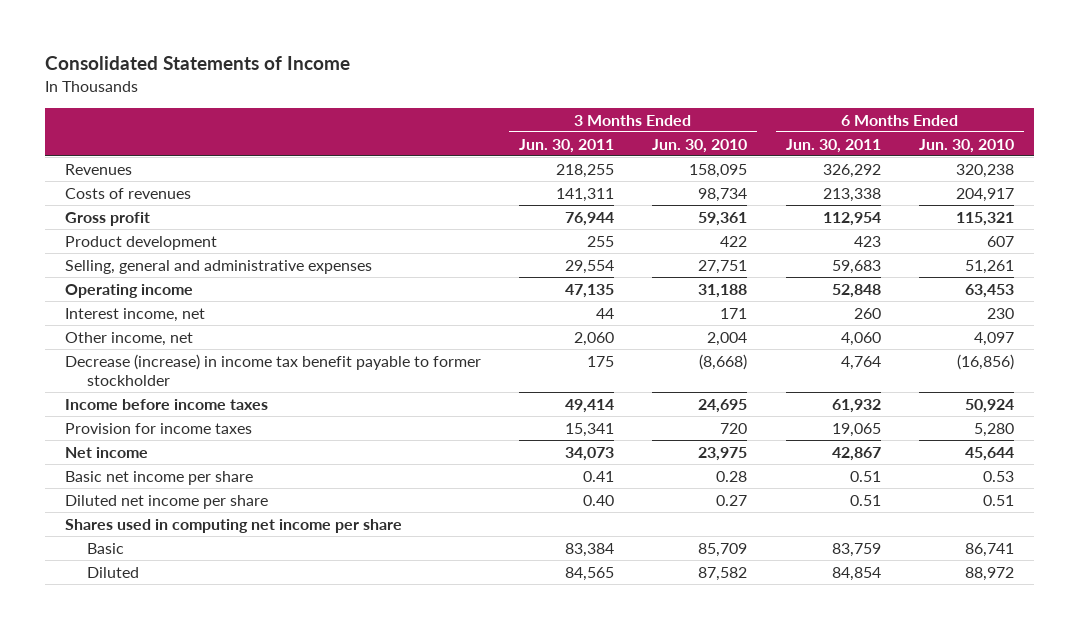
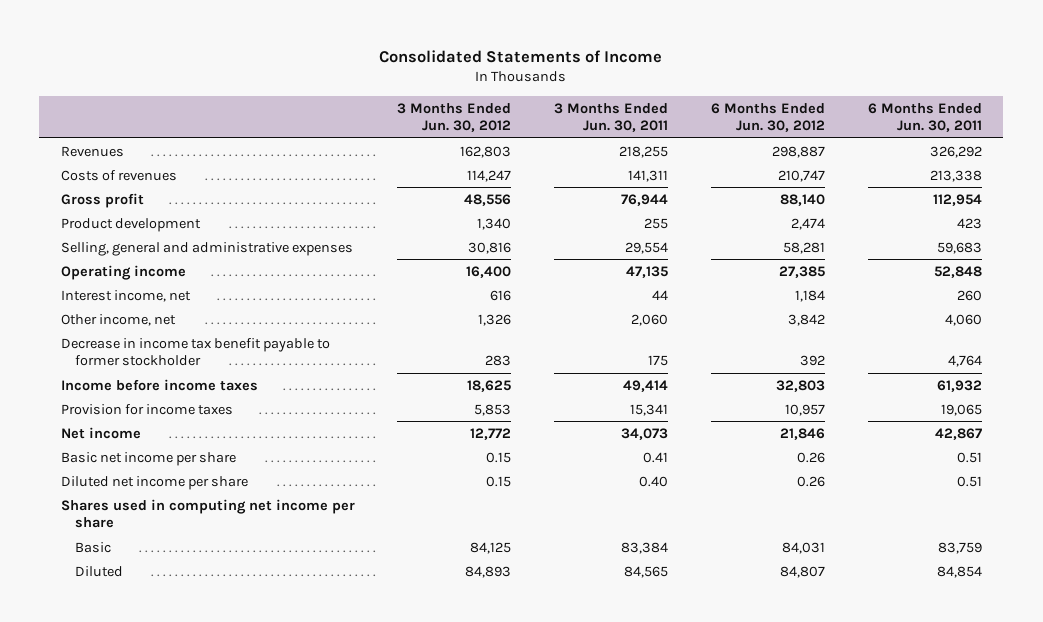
[652,138,748,153] Jun. 30, 2010 -> none
[919,138,1015,153] Jun. 30, 2010 -> none
none -> [397,102,512,133] 3 Months Ended Jun. 30, 2012
none -> [711,102,826,133] 6 Months Ended Jun. 30, 2012
[64,353,481,387] Decrease (increase) in income tax benefit payable to former stockholder -> [60,337,330,367] Decrease in income tax benefit payable to former stockholder

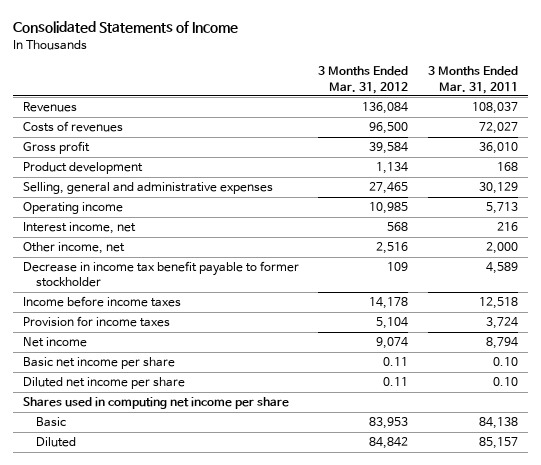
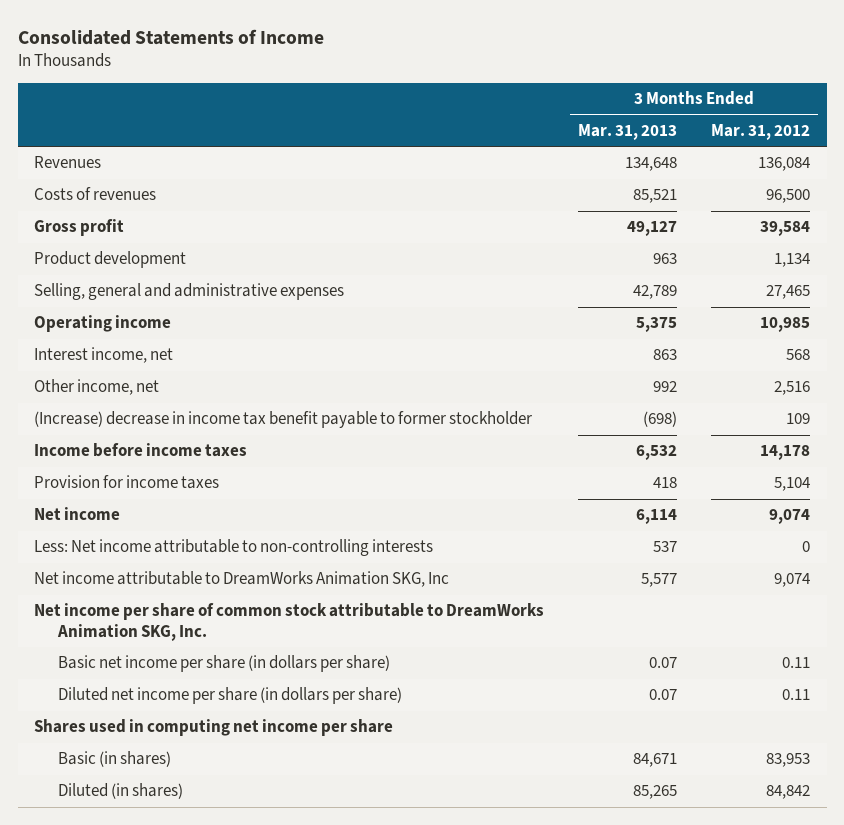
[427,66,518,94] 3 Months Ended Mar. 31, 2011 -> none
none -> [578,124,678,141] Mar. 31, 2013
[23,261,300,288] Decrease in income tax benefit payable to former stockholder -> [34,411,533,429] (Increase) decrease in income tax benefit payable to former stockholder
none -> [34,539,434,557] Less: Net income attributable to non-controlling interests
none -> [34,571,450,588] Net income attributable to DreamWorks Animation SKG, Inc
none -> [34,603,545,641] Net income per share of common stock attributable to DreamWorks Animation SKG, Inc.
[23,357,176,370] Basic net income per share -> [57,655,390,673] Basic net income per share (in dollars per share)
[23,377,186,390] Diluted net income per share -> [57,687,402,705] Diluted net income per share (in dollars per share)
[35,417,66,428] Basic -> [57,751,171,768] Basic (in shares)
[35,437,76,448] Diluted -> [57,783,183,800] Diluted (in shares)

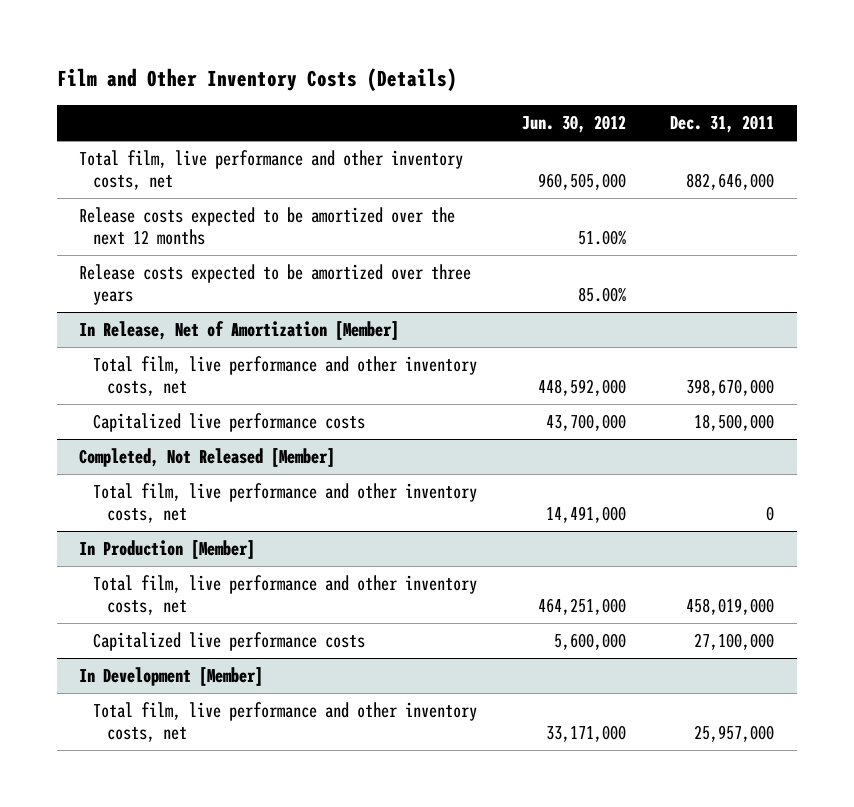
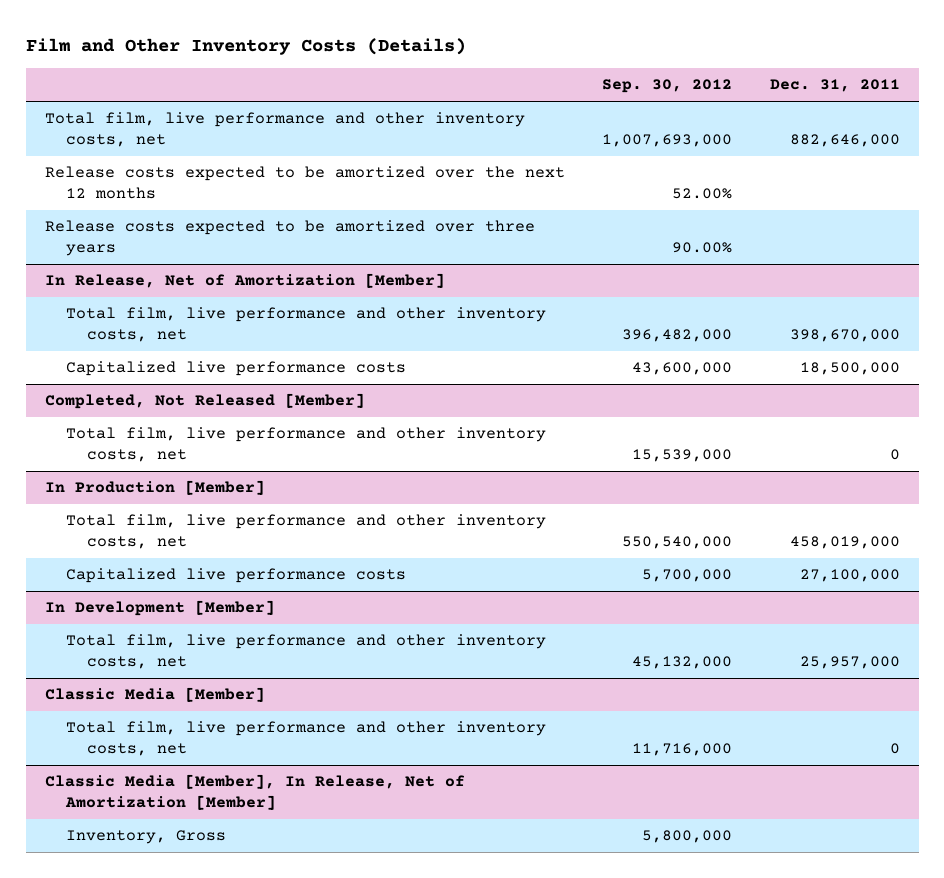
[521,115,626,134] Jun. 30, 2012 -> none
none -> [602,79,733,94] Sep. 30, 2012
none -> [44,687,265,703] Classic Media [Member]
none -> [65,721,546,757] Total film, live performance and other inventory costs, net
none -> [44,774,465,811] Classic Media [Member], In Release, Net of Amortization [Member]
none -> [65,830,226,845] Inventory, Gross

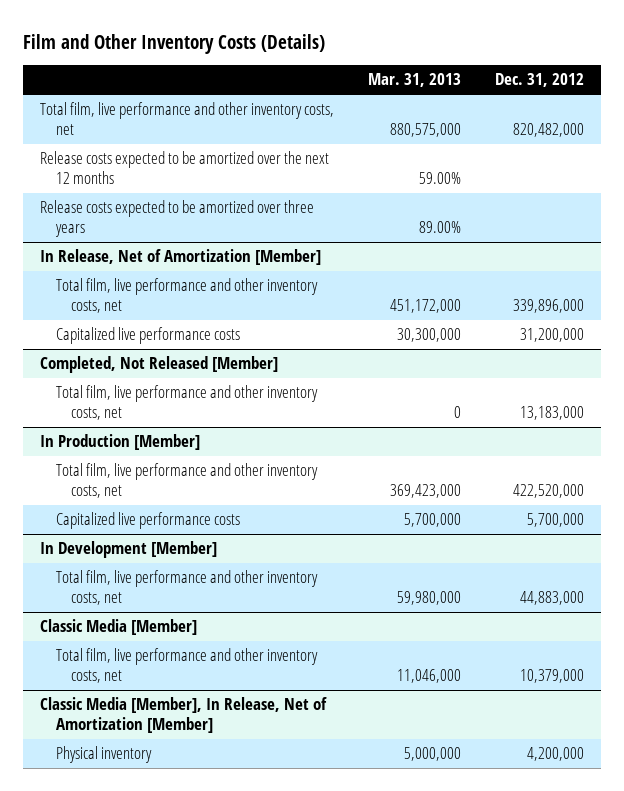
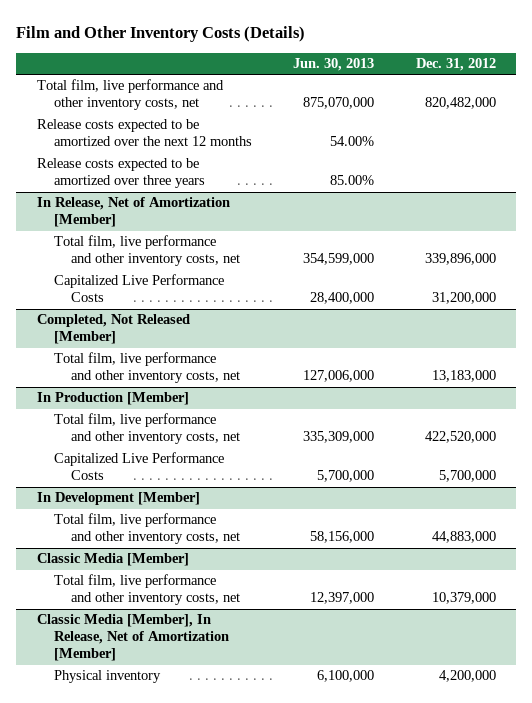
[368,73,462,88] Mar. 31, 2013 -> none
none -> [293,58,375,72] Jun. 30, 2013
[55,327,240,345] Capitalized live performance costs -> [53,274,224,303] Capitalized Live Performance Costs
[55,512,240,530] Capitalized live performance costs -> [53,452,224,481] Capitalized Live Performance Costs

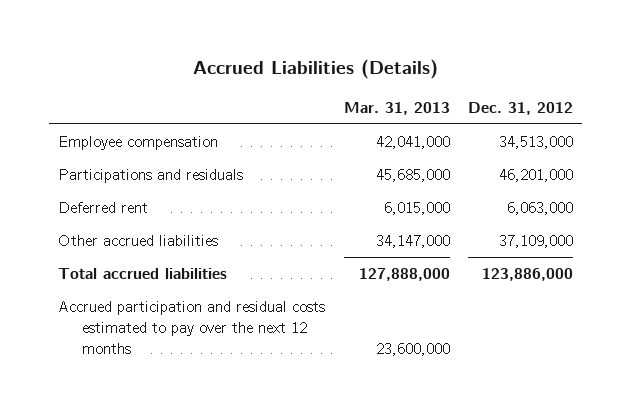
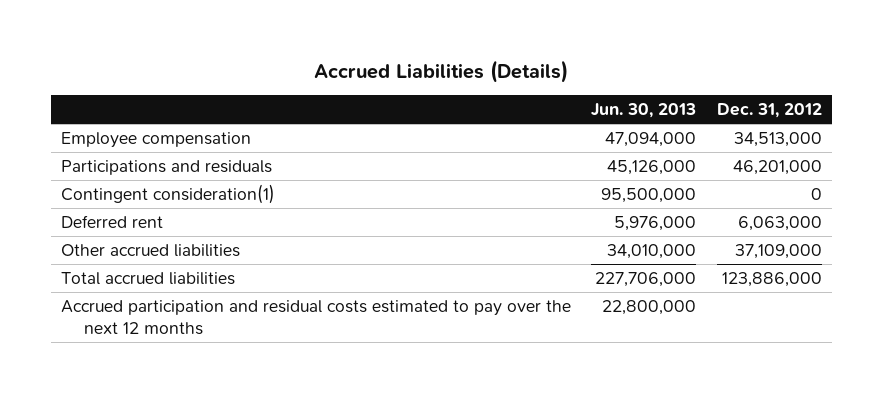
[343,101,450,115] Mar. 31, 2013 -> none
none -> [591,103,697,119] Jun. 30, 2013
none -> [60,183,275,204] Contingent consideration(1)

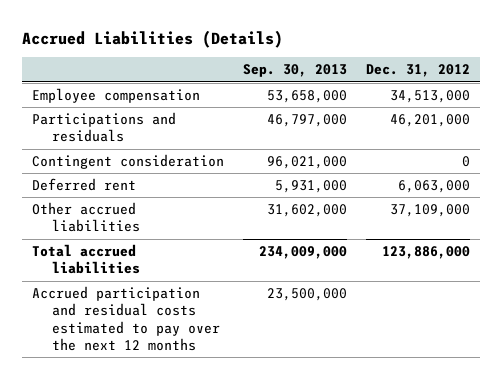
[591,103,697,119] Jun. 30, 2013 -> none
none -> [242,64,347,78] Sep. 30, 2013
[60,183,275,204] Contingent consideration(1) -> [31,153,224,169] Contingent consideration

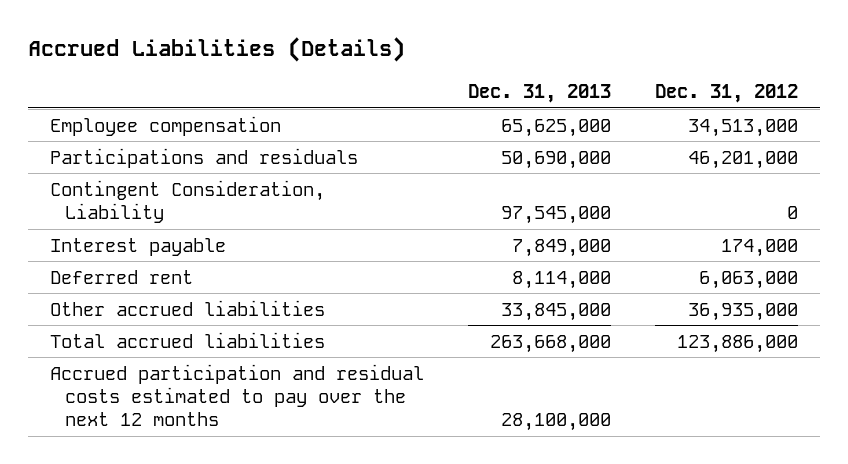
[242,64,347,78] Sep. 30, 2013 -> none
none -> [467,83,611,103] Dec. 31, 2013
[31,153,224,169] Contingent consideration -> [49,179,325,224] Contingent Consideration, Liability
none -> [49,237,226,256] Interest payable
[390,203,471,217] 37,109,000 -> [687,302,798,321] 36,935,000

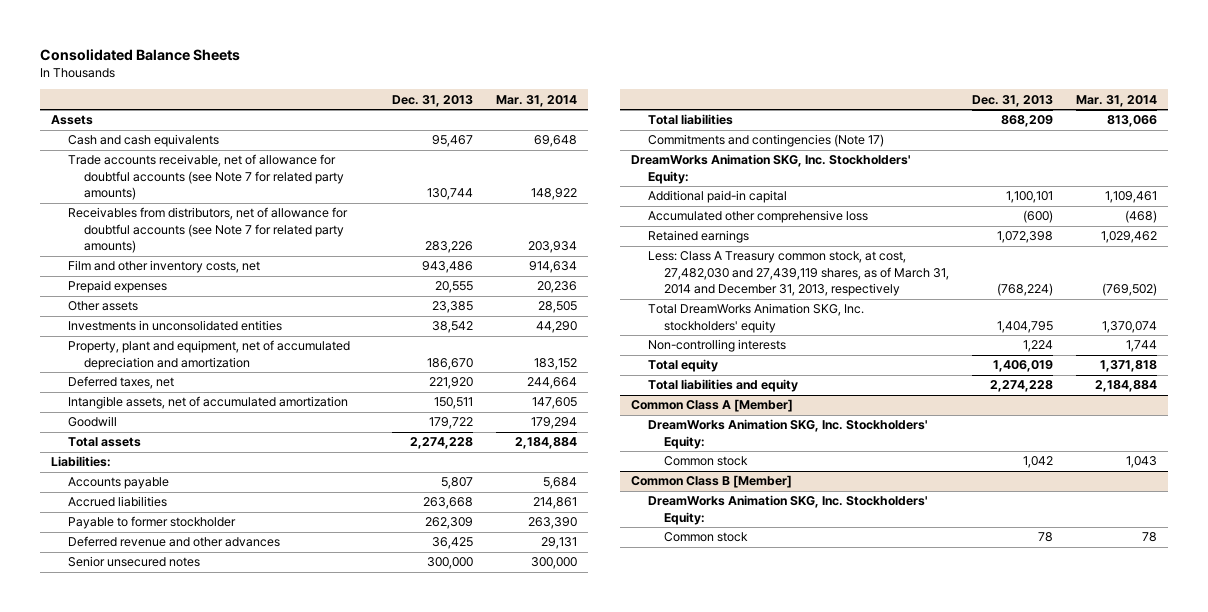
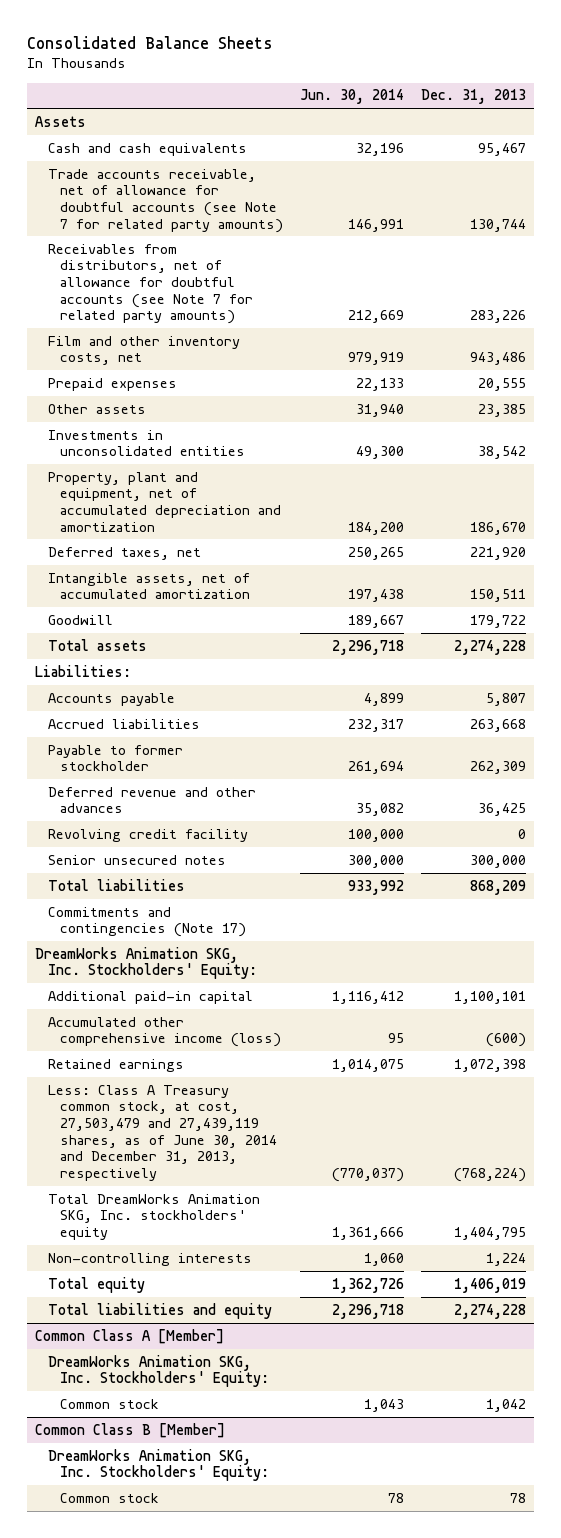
[495,94,577,107] Mar. 31, 2014 -> none
none -> [299,89,404,105] Jun. 30, 2014
none -> [47,828,248,842] Revolving credit facility
[647,210,868,224] Accumulated other comprehensive loss -> [47,1016,281,1048] Accumulated other comprehensive income (loss)
[647,251,949,297] Less: Class A Treasury common stock, at cost, 27,482,030 and 27,439,119 shares, as of March 31, 2014 and December 31, 2013, respectively -> [47,1084,277,1181] Less: Class A Treasury common stock, at cost, 27,503,479 and 27,439,119 shares, as of June 30, 2014 and December 31, 2013, respectively

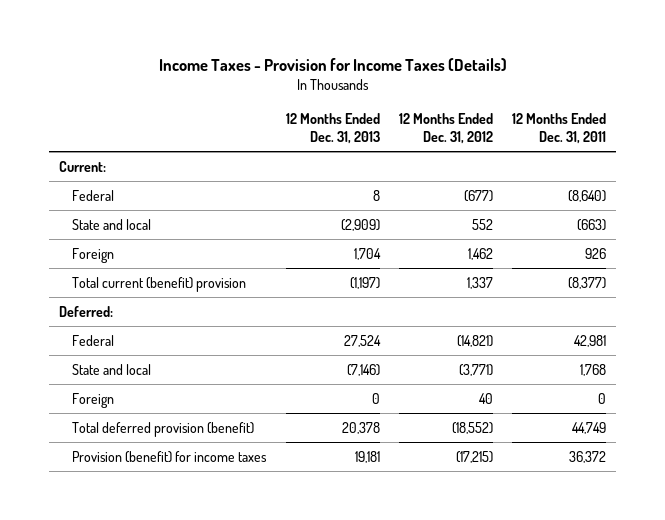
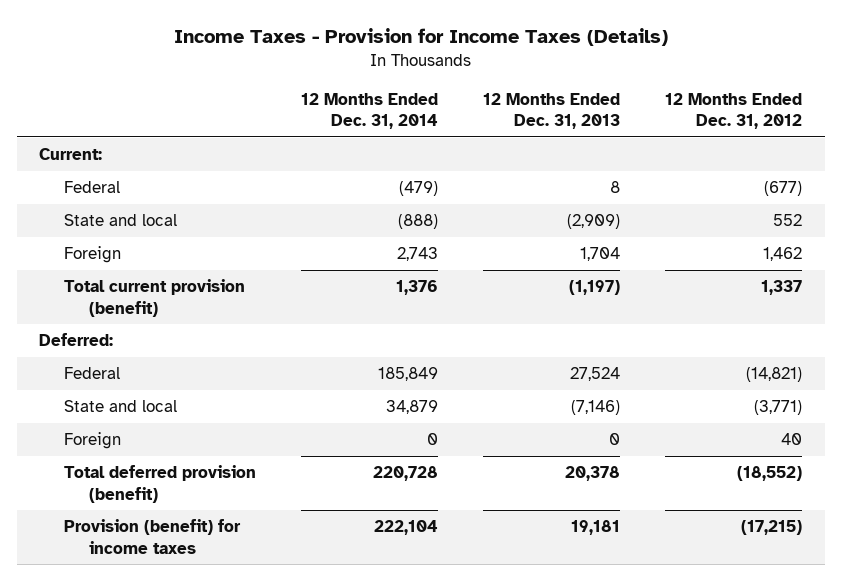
[512,113,607,145] 12 Months Ended Dec. 31, 2011 -> none
none -> [300,92,438,130] 12 Months Ended Dec. 31, 2014
[72,276,247,292] Total current (benefit) provision -> [63,279,245,317] Total current provision (benefit)

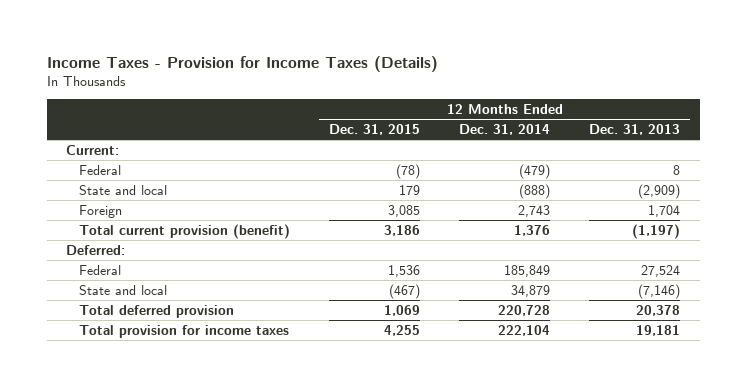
[665,92,803,130] 12 Months Ended Dec. 31, 2012 -> none
none -> [329,123,421,135] Dec. 31, 2015
[63,432,121,450] Foreign -> none
[63,465,256,503] Total deferred provision (benefit) -> [78,304,234,318] Total deferred provision
[63,519,241,554] Provision (benefit) for income taxes -> [78,324,289,338] Total provision for income taxes

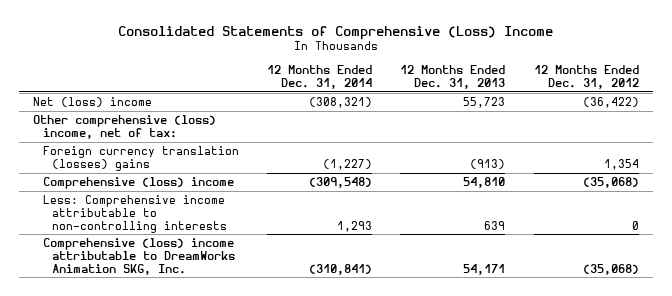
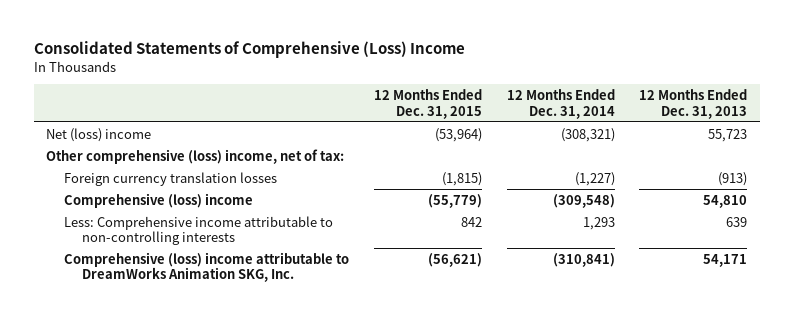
[533,65,639,90] 12 Months Ended Dec. 31, 2012 -> none
none -> [374,89,483,119] 12 Months Ended Dec. 31, 2015
[42,146,239,171] Foreign currency translation (losses) gains -> [64,171,278,186] Foreign currency translation losses

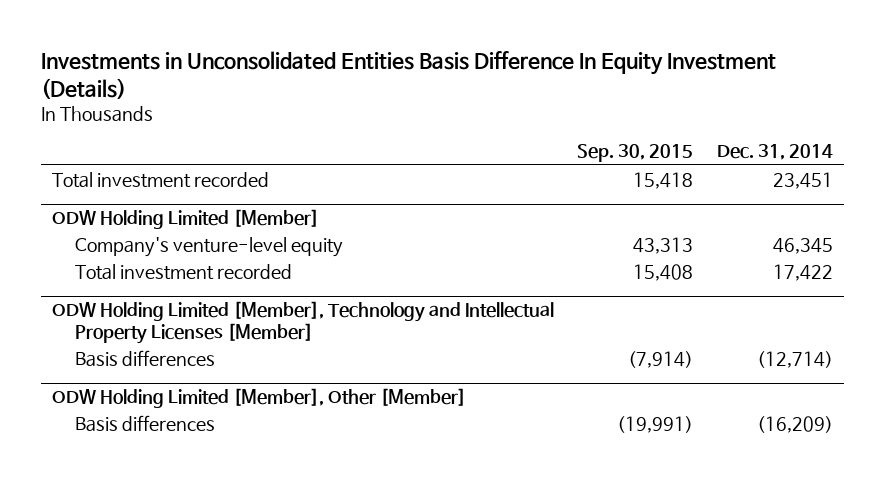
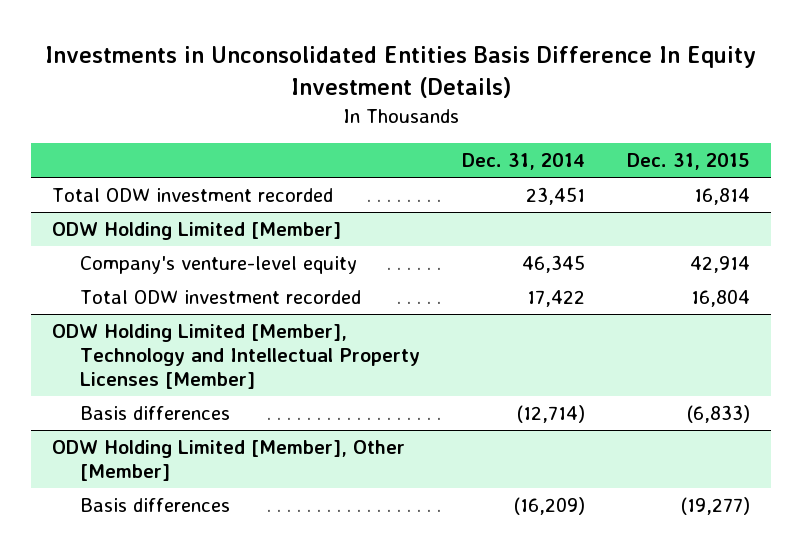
[577,144,694,163] Sep. 30, 2015 -> none
none -> [626,153,750,171] Dec. 31, 2015
[52,172,270,189] Total investment recorded -> [52,187,334,202] Total ODW investment recorded
[74,264,292,281] Total investment recorded -> [79,289,361,304] Total ODW investment recorded

